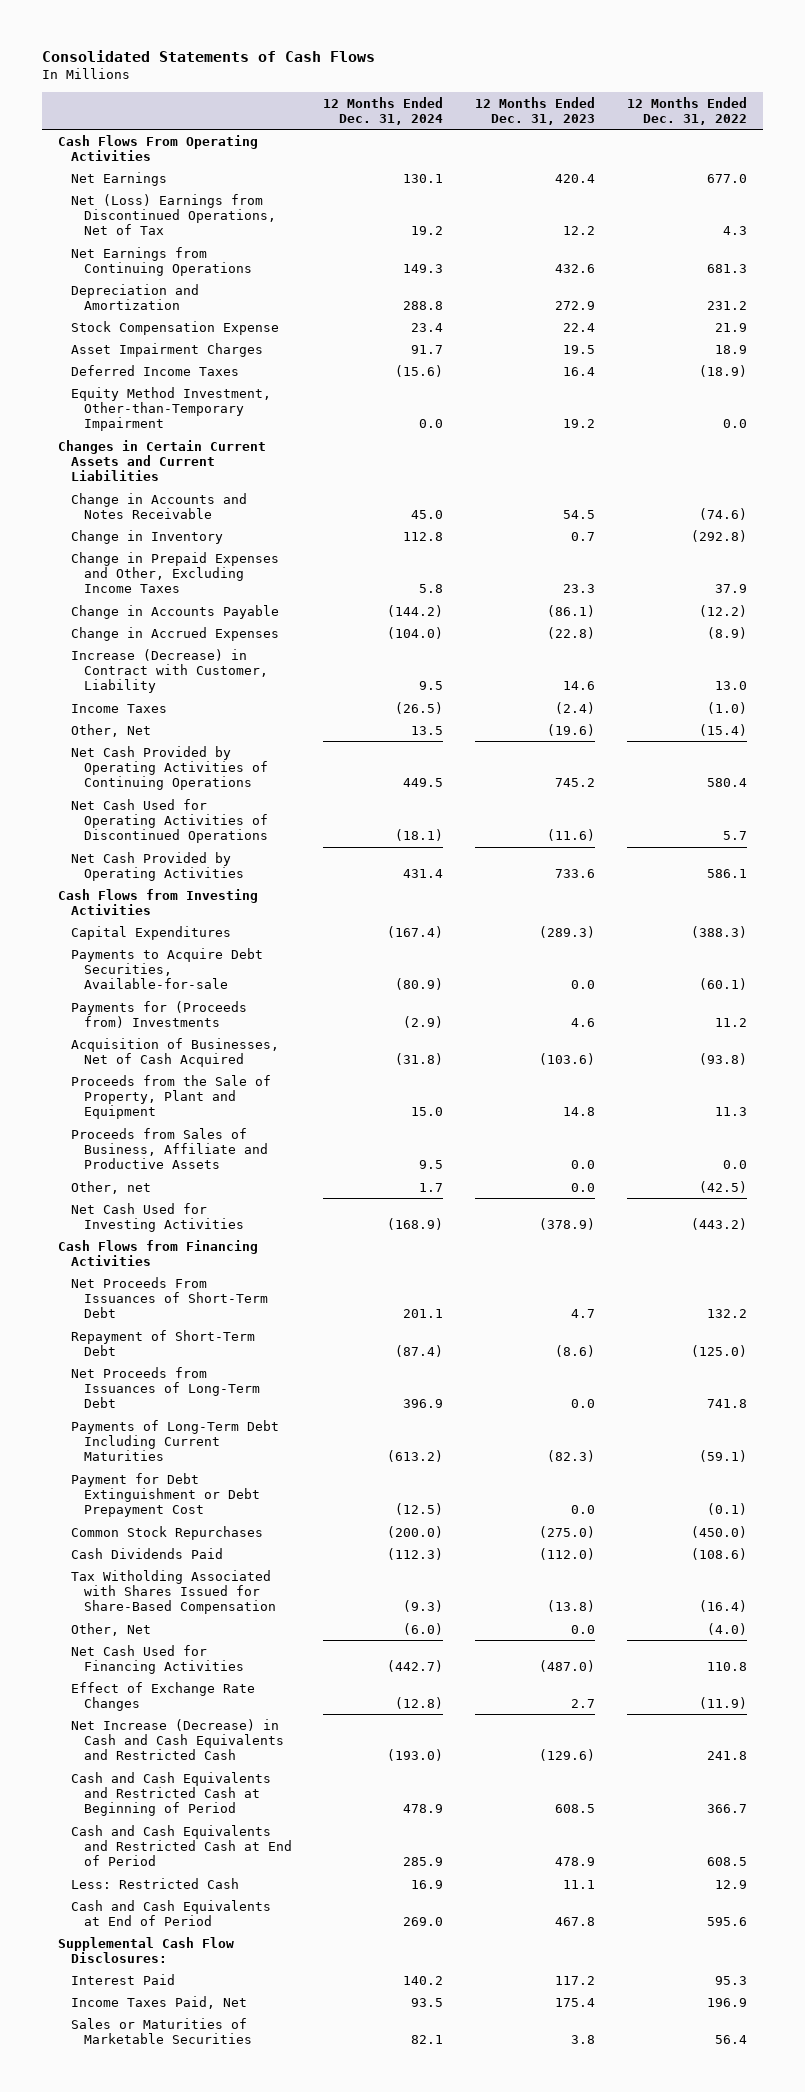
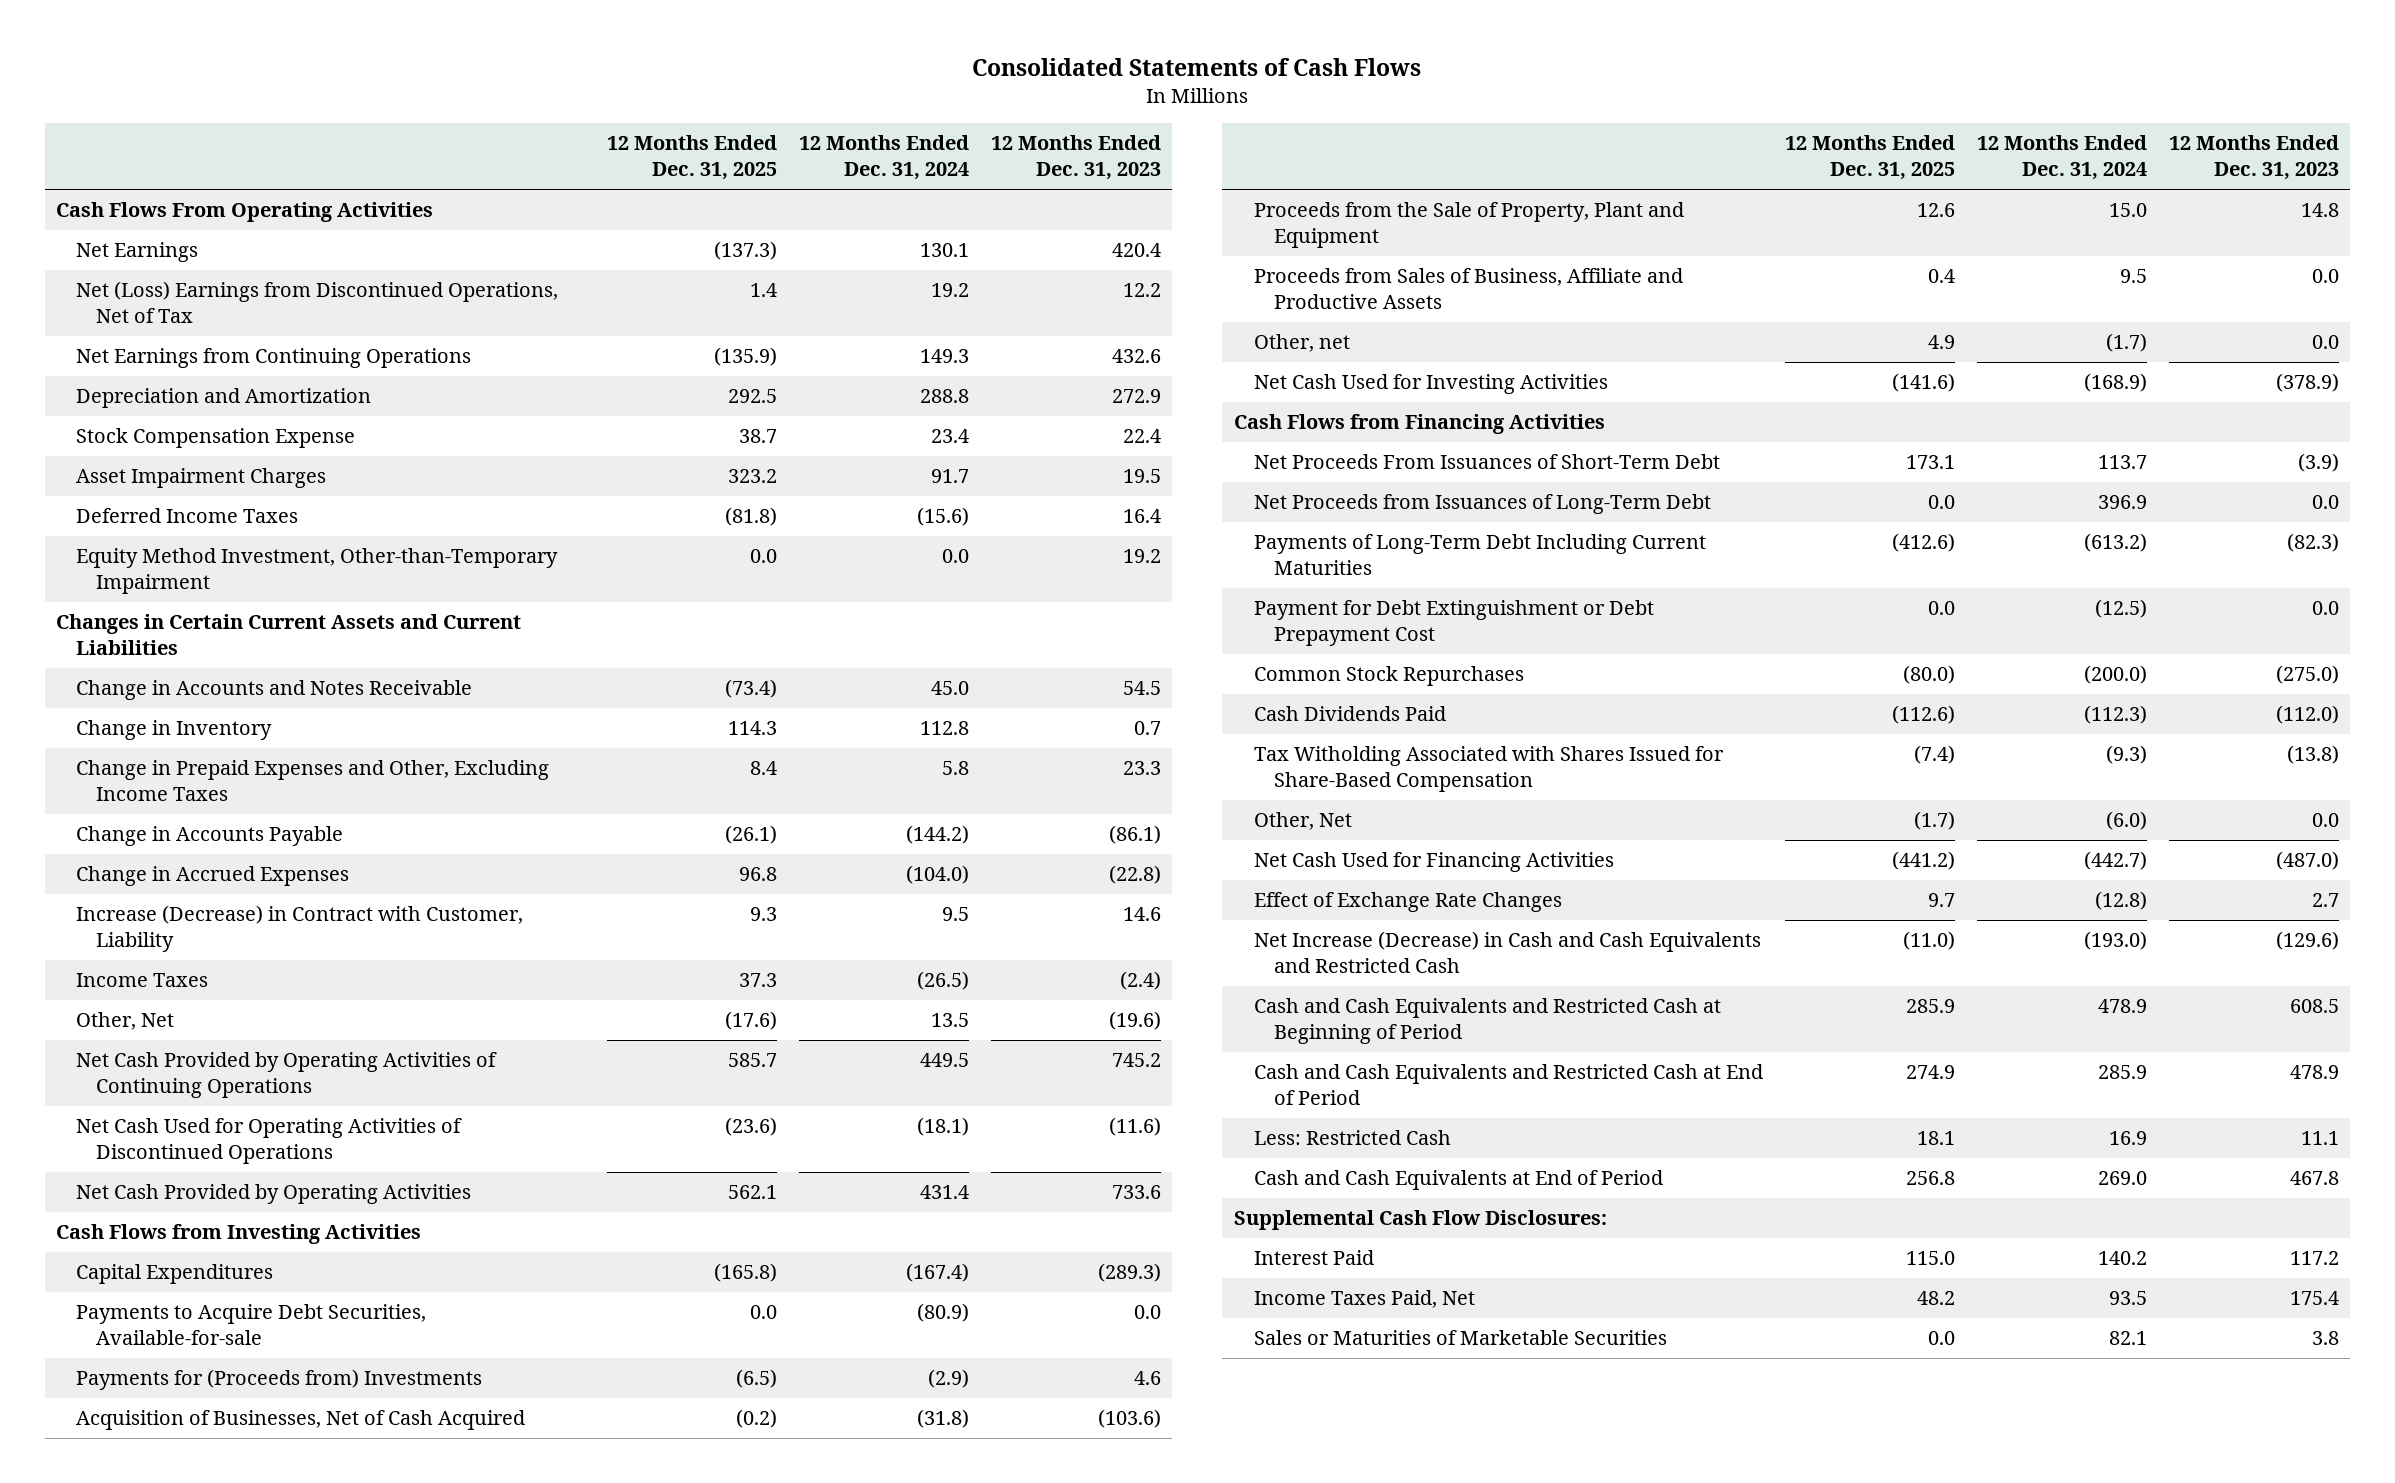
[626,96,747,126] 12 Months Ended Dec. 31, 2022 -> none
none -> [606,135,777,181] 12 Months Ended Dec. 31, 2025
[419,1182,444,1192] 1.7 -> [2105,333,2147,353] (1.7)
[70,1329,255,1356] Repayment of Short-Term Debt -> none
[403,1309,444,1319] 201.1 -> [2097,455,2147,470] 113.7
[571,1309,596,1319] 4.7 -> [2297,453,2339,473] (3.9)

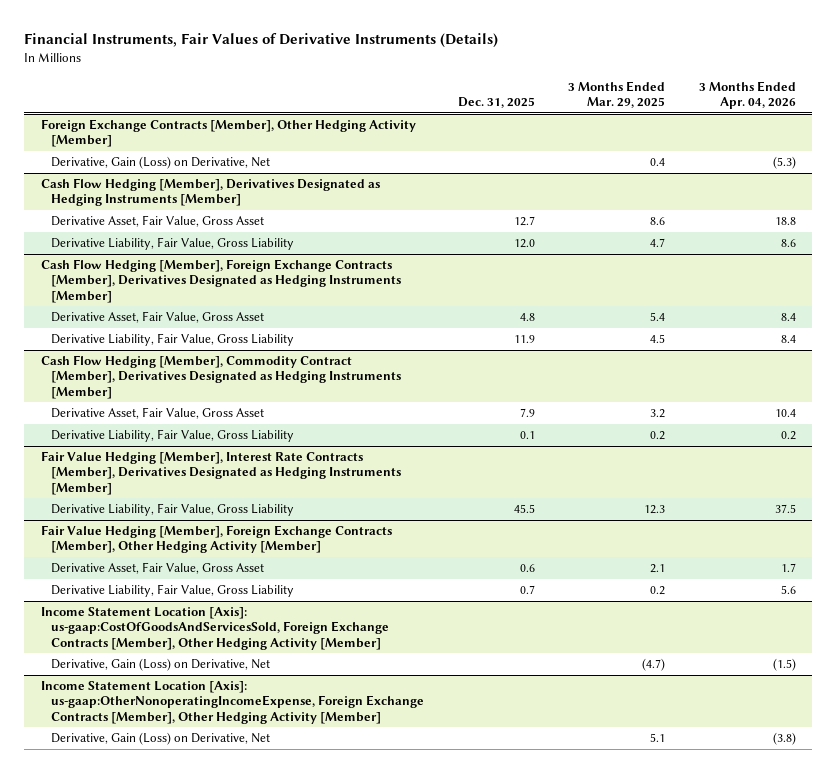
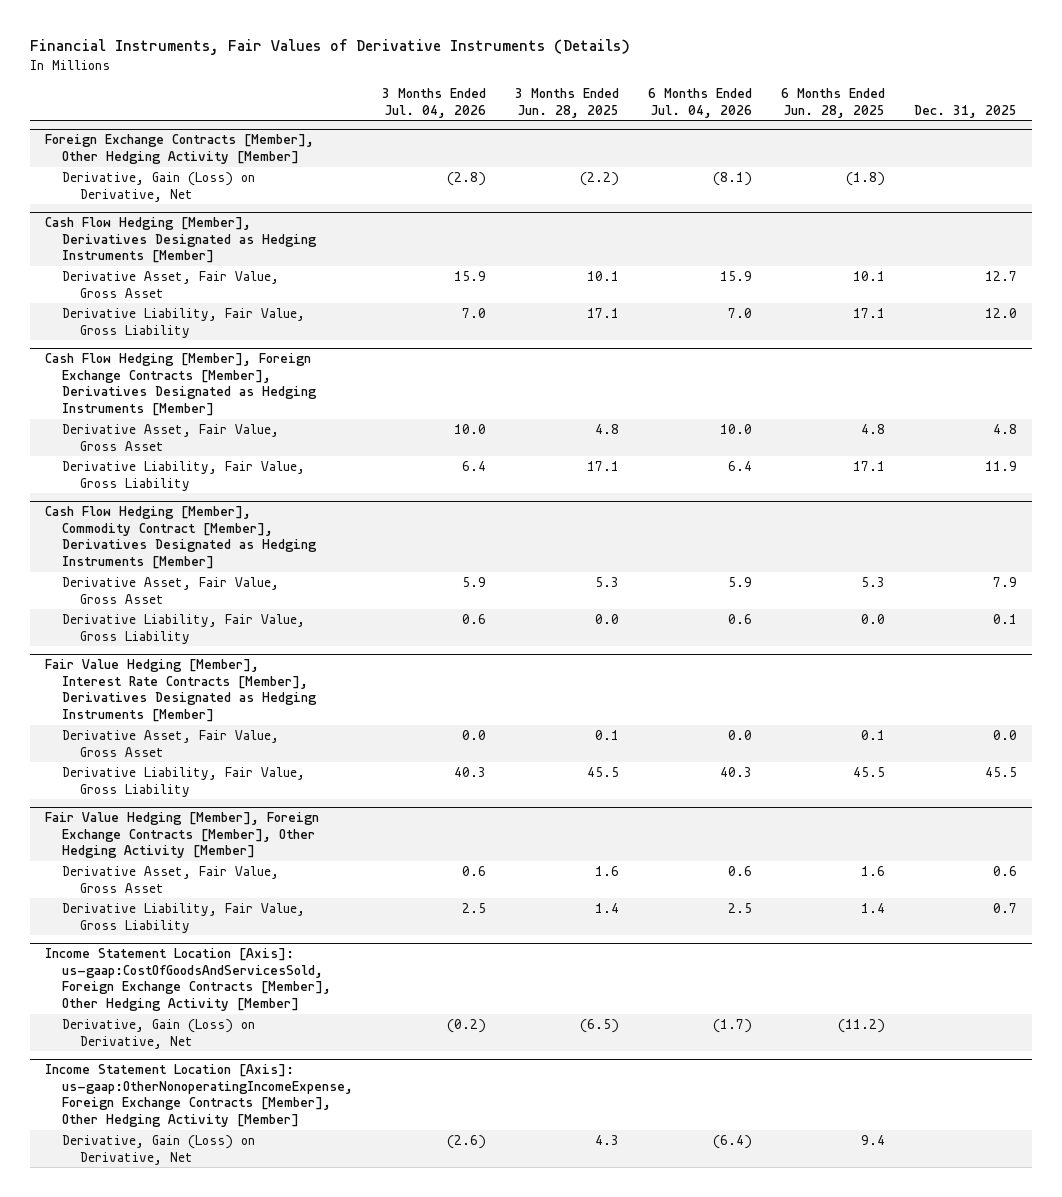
[568,80,666,108] 3 Months Ended Mar. 29, 2025 -> none
[698,80,796,109] 3 Months Ended Apr. 04, 2026 -> none
none -> [382,88,487,118] 3 Months Ended Jul. 04, 2026
none -> [515,88,620,118] 3 Months Ended Jun. 28, 2025
none -> [648,88,753,118] 6 Months Ended Jul. 04, 2026
none -> [781,88,886,118] 6 Months Ended Jun. 28, 2025
none -> [62,730,280,757] Derivative Asset, Fair Value, Gross Asset

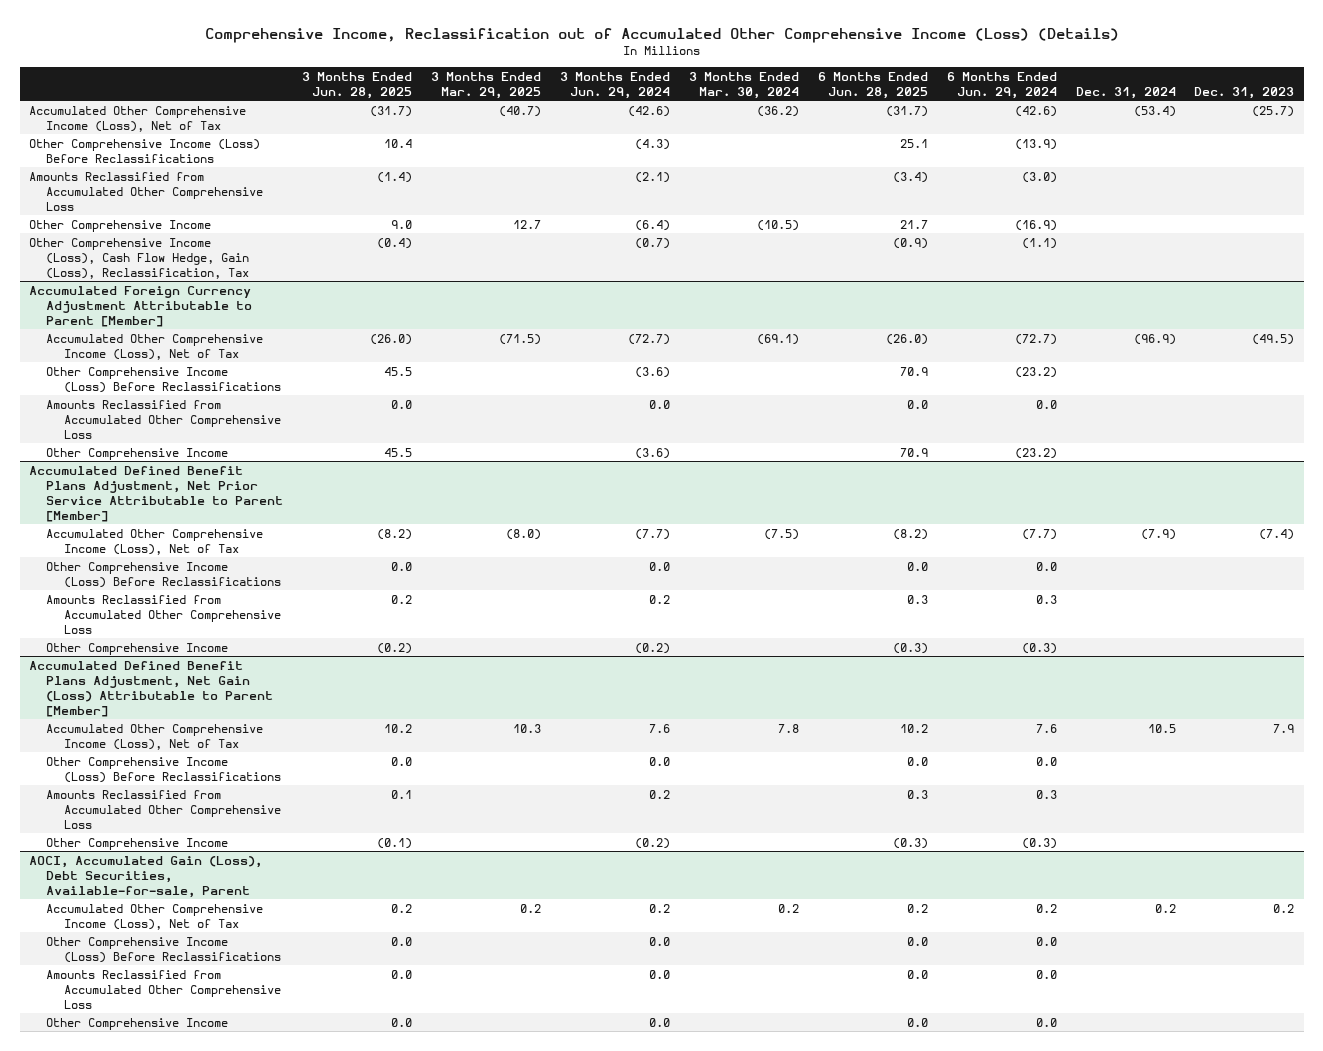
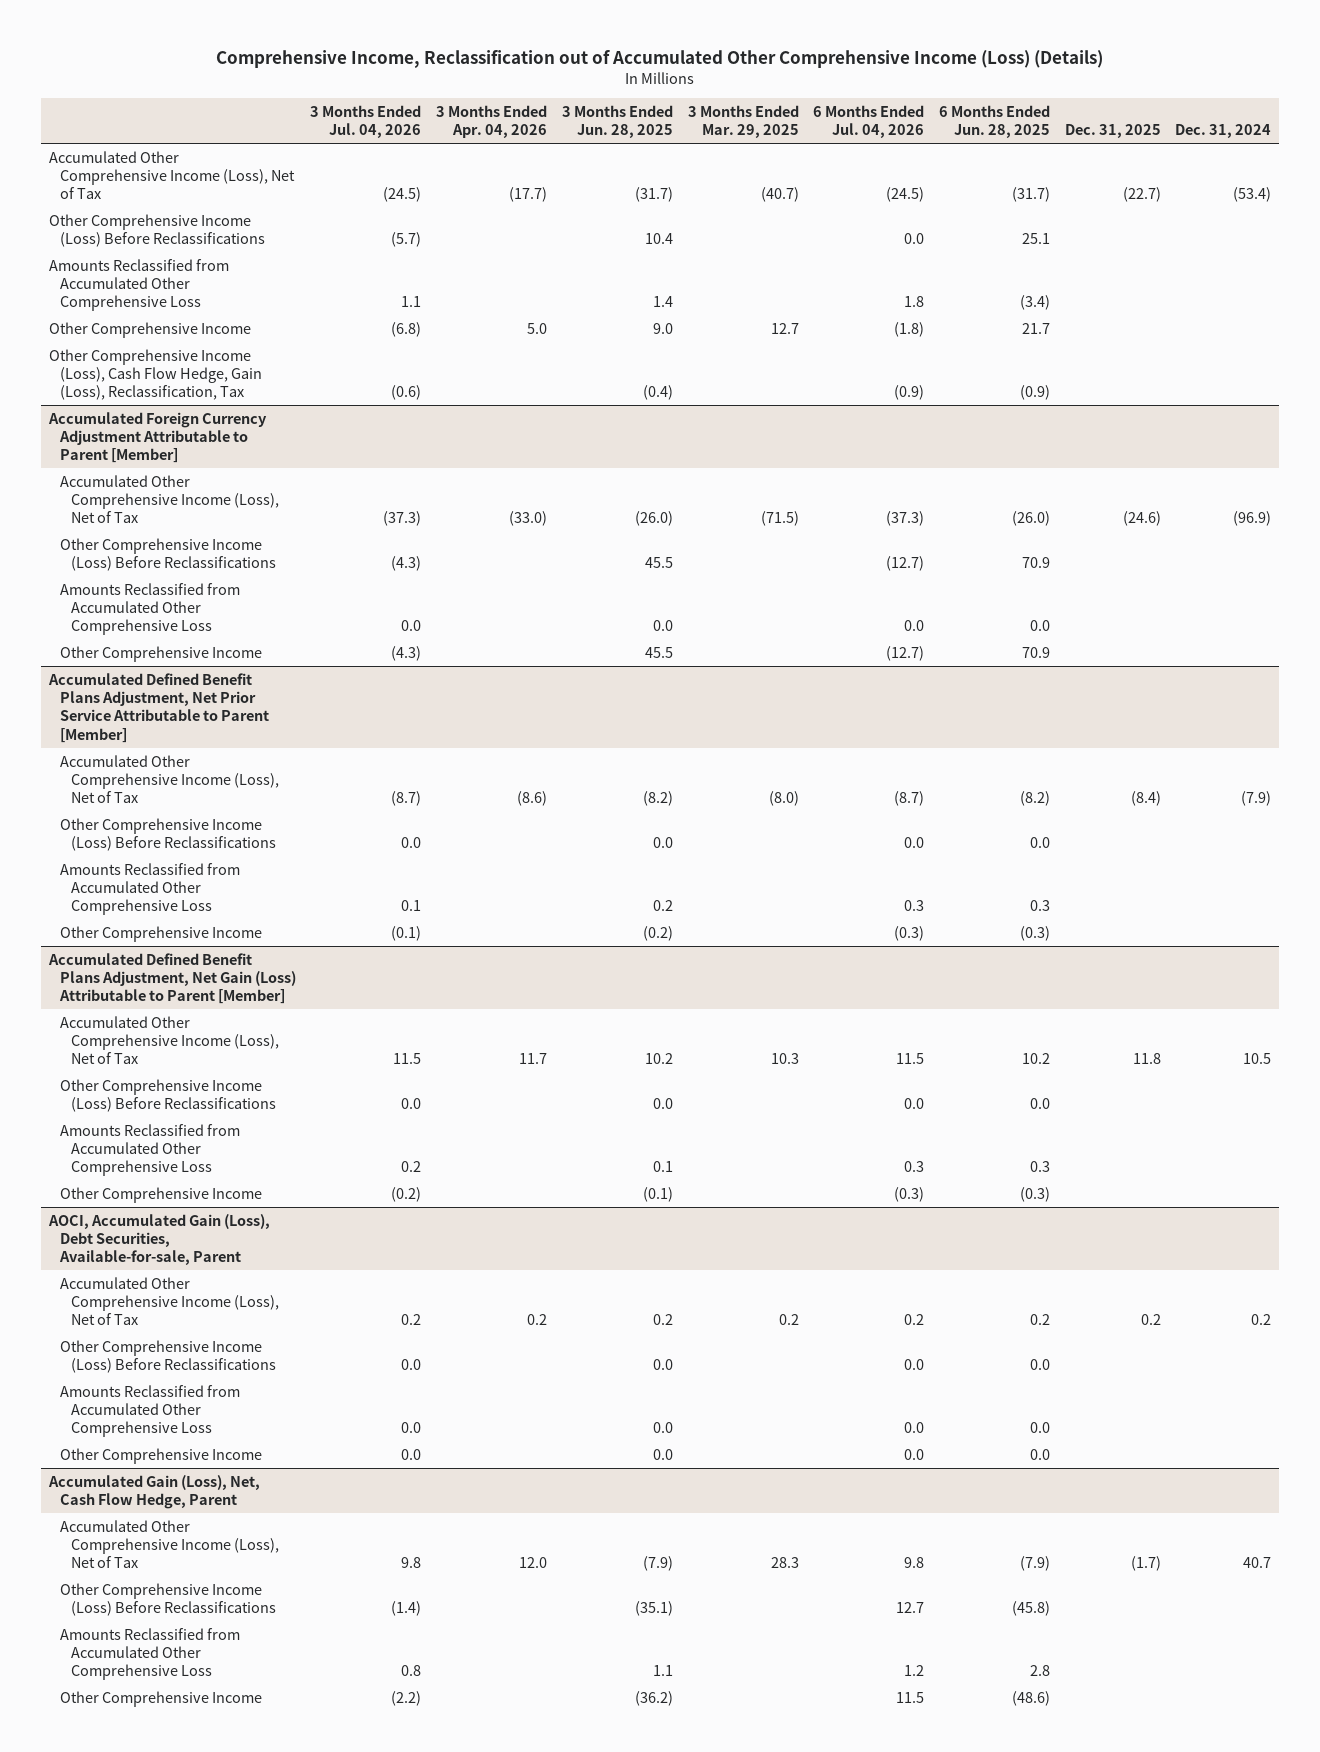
[559,71,670,99] 3 Months Ended Jun. 29, 2024 -> none
[688,71,799,99] 3 Months Ended Mar. 30, 2024 -> none
[946,71,1057,99] 6 Months Ended Jun. 29, 2024 -> none
[1194,86,1295,99] Dec. 31, 2023 -> none
none -> [310,104,422,139] 3 Months Ended Jul. 04, 2026
none -> [436,104,548,139] 3 Months Ended Apr. 04, 2026
none -> [813,104,925,139] 6 Months Ended Jul. 04, 2026
none -> [1064,124,1161,139] Dec. 31, 2025
[377,171,413,183] (1.4) -> [652,296,673,308] 1.4
none -> [47,1474,260,1509] Accumulated Gain (Loss), Net, Cash Flow Hedge, Parent
none -> [59,1519,279,1569] Accumulated Other Comprehensive Income (Loss), Net of Tax
none -> [59,1582,276,1616] Other Comprehensive Income (Loss) Before Reclassifications
none -> [59,1627,240,1681] Amounts Reclassified from Accumulated Other Comprehensive Loss
none -> [59,1690,262,1707] Other Comprehensive Income

